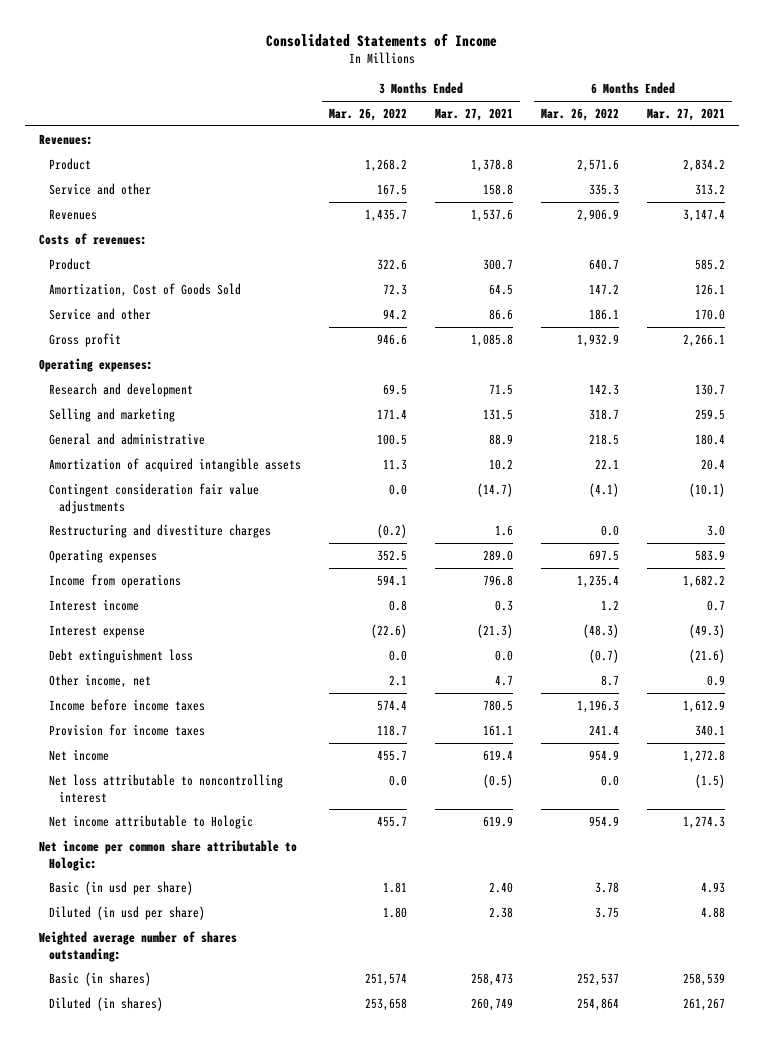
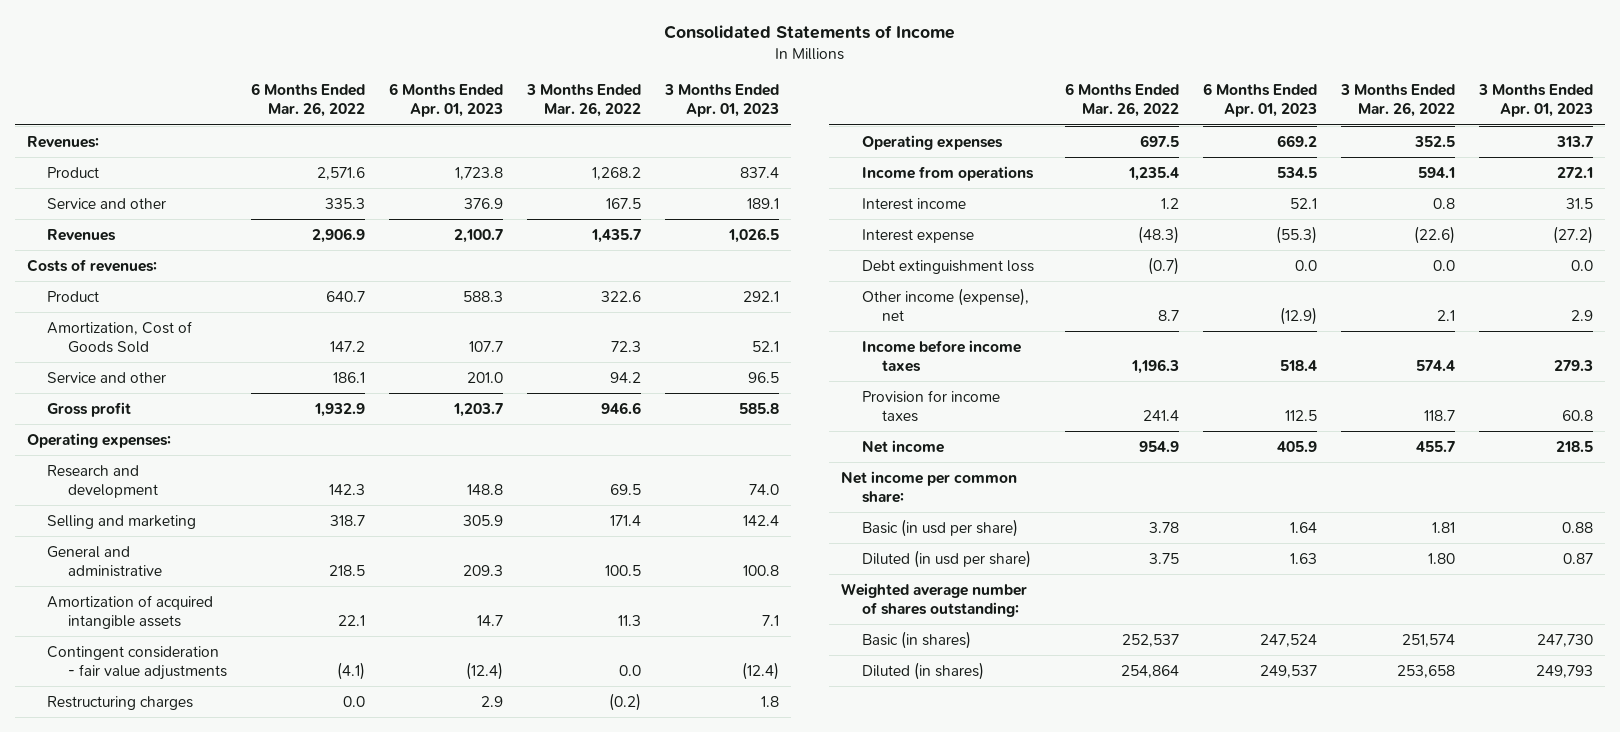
[435,107,514,121] Mar. 27, 2021 -> none
[647,107,726,121] Mar. 27, 2021 -> none
none -> [388,83,503,118] 6 Months Ended Apr. 01, 2023
none -> [663,84,779,118] 3 Months Ended Apr. 01, 2023
[49,482,260,514] Contingent consideration fair value adjustments -> [47,645,227,681] Contingent consideration - fair value adjustments
[49,523,272,538] Restructuring and divestiture charges -> [47,695,194,710] Restructuring charges
[49,673,152,688] Other income, net -> [861,287,1029,322] Other income (expense), net
[49,773,284,803] Net loss attributable to noncontrolling interest -> none
[49,814,254,829] Net income attributable to Hologic -> none
[39,839,298,871] Net income per common share attributable to Hologic: -> [840,470,1017,504] Net income per common share:

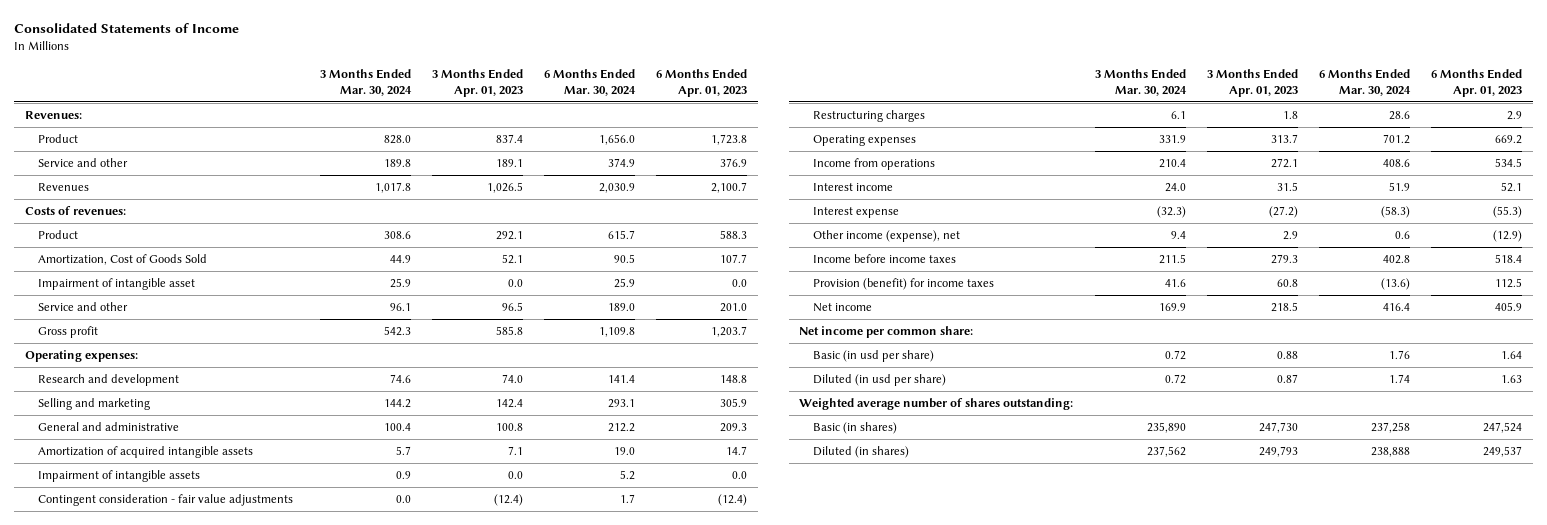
[250,83,365,118] 6 Months Ended Mar. 26, 2022 -> none
[525,84,641,118] 3 Months Ended Mar. 26, 2022 -> none
none -> [319,69,412,96] 3 Months Ended Mar. 30, 2024
none -> [544,69,637,96] 6 Months Ended Mar. 30, 2024
none -> [38,278,196,291] Impairment of intangible asset
none -> [38,470,201,483] Impairment of intangible assets
[861,259,1034,274] Debt extinguishment loss -> none
[861,389,1000,423] Provision for income taxes -> [813,278,995,291] Provision (benefit) for income taxes

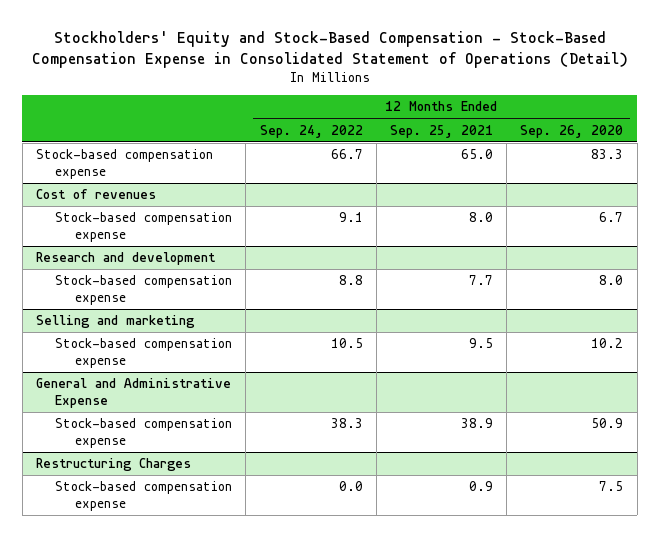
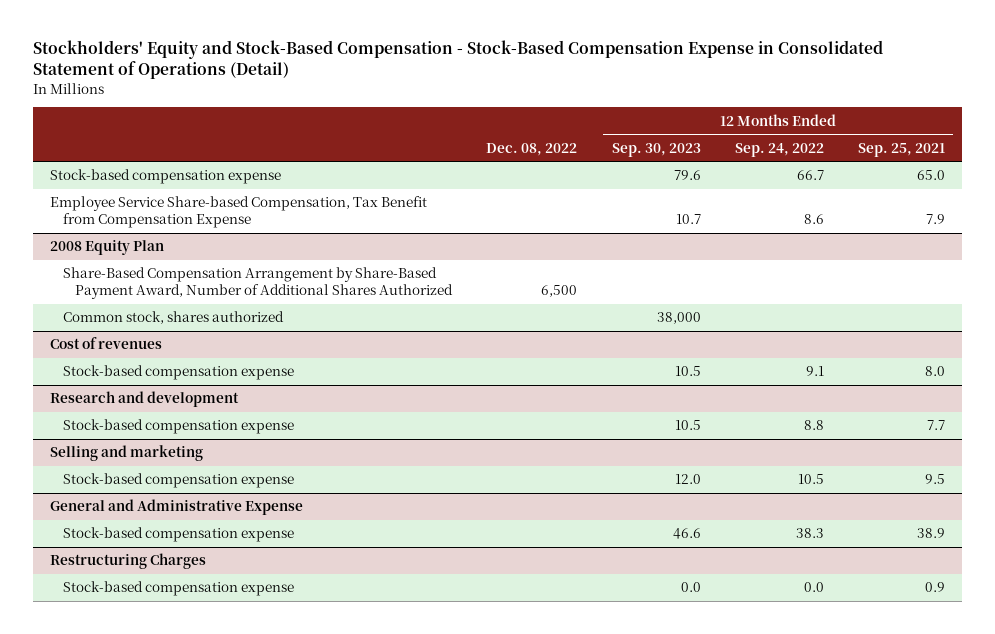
[520,124,624,138] Sep. 26, 2020 -> none
none -> [486,142,578,156] Dec. 08, 2022
none -> [611,142,701,157] Sep. 30, 2023
none -> [50,196,428,229] Employee Service Share-based Compensation, Tax Benefit from Compensation Expense
none -> [50,240,165,256] 2008 Equity Plan
none -> [62,267,454,300] Share-Based Compensation Arrangement by Share-Based Payment Award, Number of Additional Shares Authorized
none -> [62,311,284,325] Common stock, shares authorized

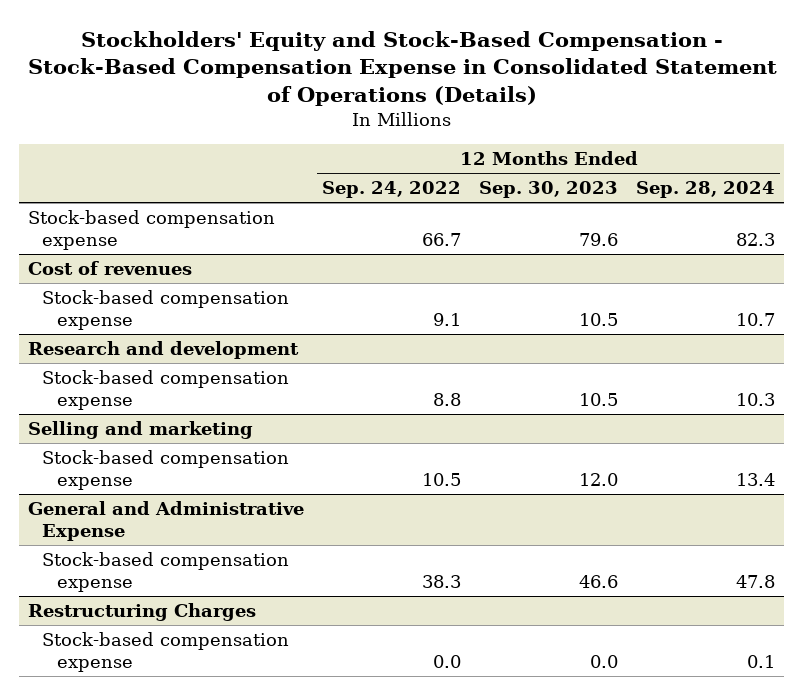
[33,40,884,80] Stockholders' Equity and Stock-Based Compensation - Stock-Based Compensation Expense in Consolidated Statement of Operations (Detail) -> [27,30,777,106] Stockholders' Equity and Stock-Based Compensation - Stock-Based Compensation Expense in Consolidated Statement of Operations (Details)
[486,142,578,156] Dec. 08, 2022 -> none
[857,142,945,157] Sep. 25, 2021 -> none
none -> [636,181,776,199] Sep. 28, 2024
[50,196,428,229] Employee Service Share-based Compensation, Tax Benefit from Compensation Expense -> none
[50,240,165,256] 2008 Equity Plan -> none
[62,267,454,300] Share-Based Compensation Arrangement by Share-Based Payment Award, Number of Additional Shares Authorized -> none
[62,311,284,325] Common stock, shares authorized -> none

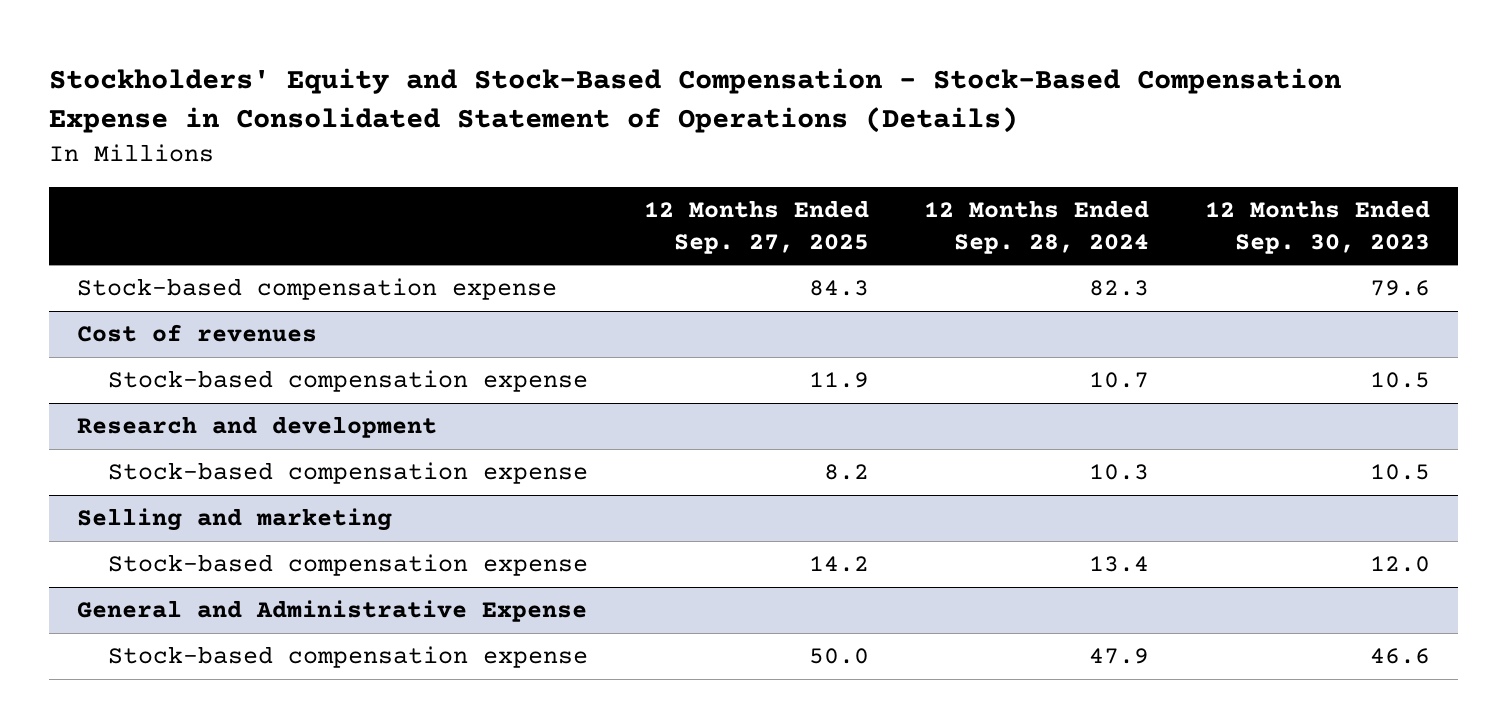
[321,181,461,199] Sep. 24, 2022 -> none
none -> [643,199,869,254] 12 Months Ended Sep. 27, 2025
[27,603,256,622] Restructuring Charges -> none
[42,632,290,672] Stock-based compensation expense -> none
[736,574,776,588] 47.8 -> [1089,648,1150,665] 47.9

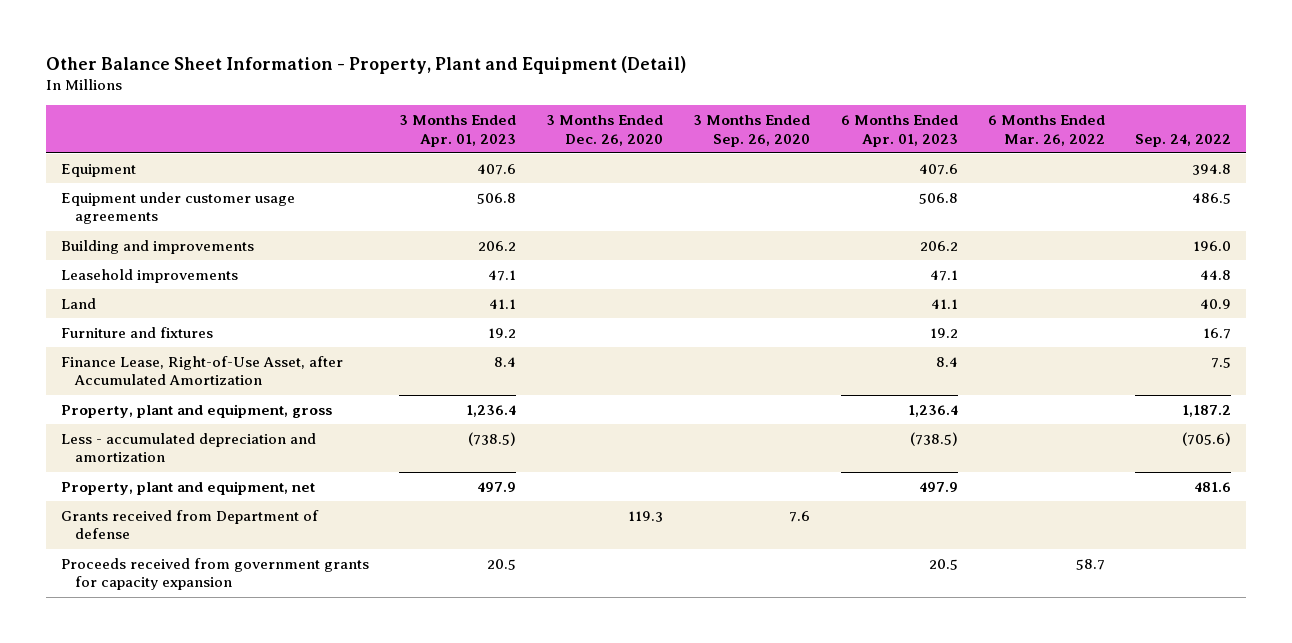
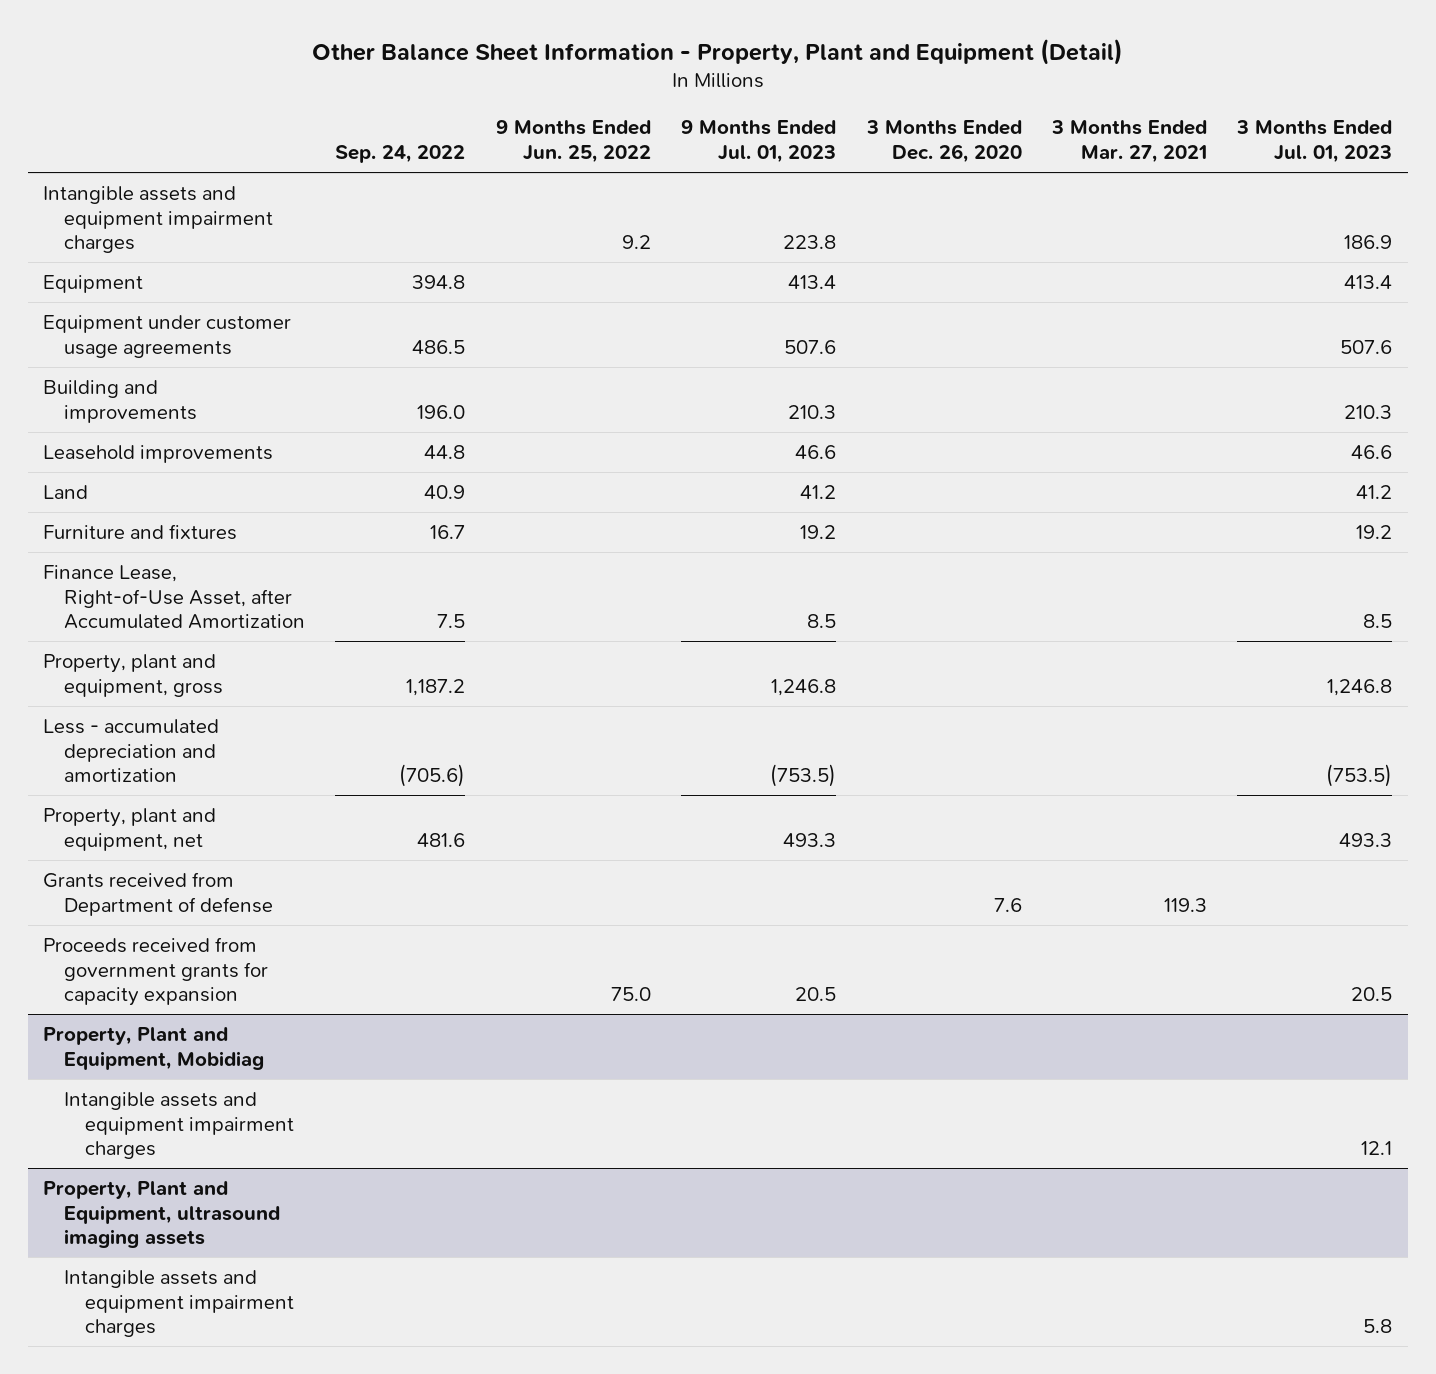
[399,115,517,147] 3 Months Ended Apr. 01, 2023 -> none
[693,115,811,147] 3 Months Ended Sep. 26, 2020 -> none
[840,115,958,147] 6 Months Ended Apr. 01, 2023 -> none
[987,115,1105,146] 6 Months Ended Mar. 26, 2022 -> none
none -> [495,120,651,164] 9 Months Ended Jun. 25, 2022
none -> [681,120,837,164] 9 Months Ended Jul. 01, 2023
none -> [1051,120,1208,164] 3 Months Ended Mar. 27, 2021
none -> [1236,120,1393,164] 3 Months Ended Jul. 01, 2023
none -> [43,185,274,254] Intangible assets and equipment impairment charges
[628,510,664,522] 119.3 -> [993,897,1022,912] 7.6
none -> [43,1026,265,1070] Property, Plant and Equipment, Mobidiag
none -> [64,1091,294,1160] Intangible assets and equipment impairment charges
none -> [43,1180,281,1249] Property, Plant and Equipment, ultrasound imaging assets
none -> [64,1269,294,1338] Intangible assets and equipment impairment charges

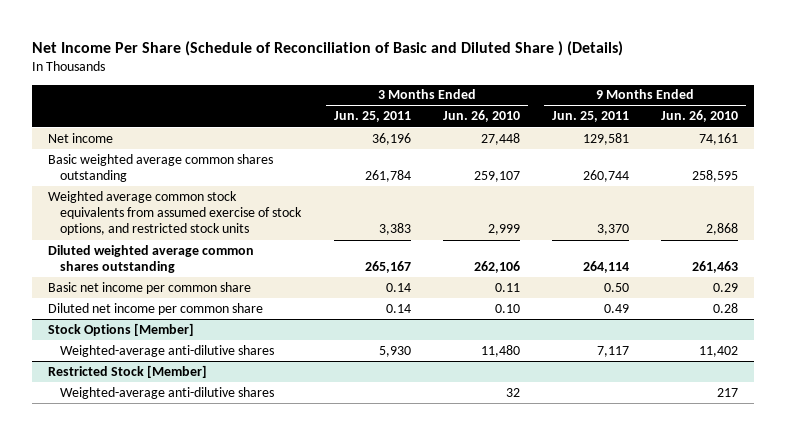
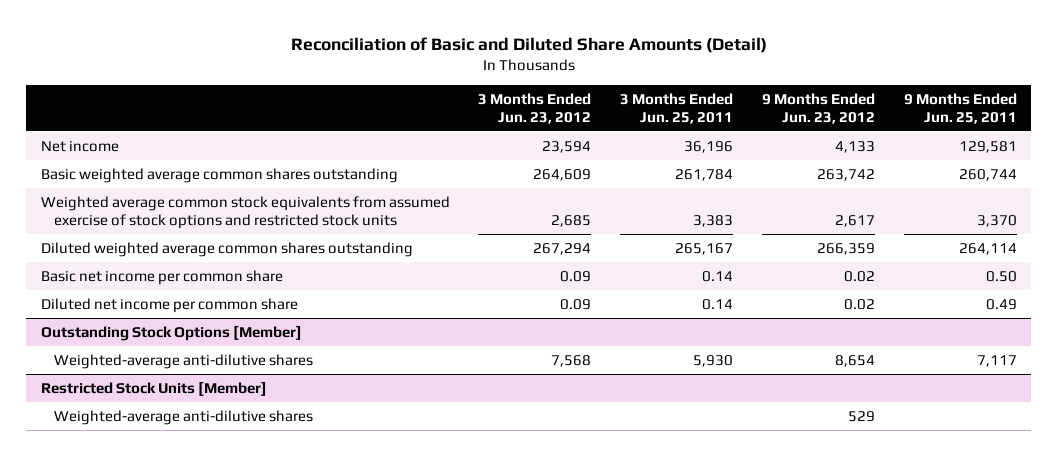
[31,40,623,56] Net Income Per Share (Schedule of Reconciliation of Basic and Diluted Share ) (Details) -> [290,36,767,53] Reconciliation of Basic and Diluted Share Amounts (Detail)
[442,110,520,123] Jun. 26, 2010 -> none
[660,110,738,123] Jun. 26, 2010 -> none
none -> [478,92,592,124] 3 Months Ended Jun. 23, 2012
none -> [761,92,875,124] 9 Months Ended Jun. 23, 2012
[47,190,303,236] Weighted average common stock equivalents from assumed exercise of stock options, and restricted stock units -> [40,196,450,229] Weighted average common stock equivalents from assumed exercise of stock options and restricted stock units
[47,322,194,336] Stock Options [Member] -> [40,325,302,342] Outstanding Stock Options [Member]
[47,364,207,378] Restricted Stock [Member] -> [40,381,267,397] Restricted Stock Units [Member]

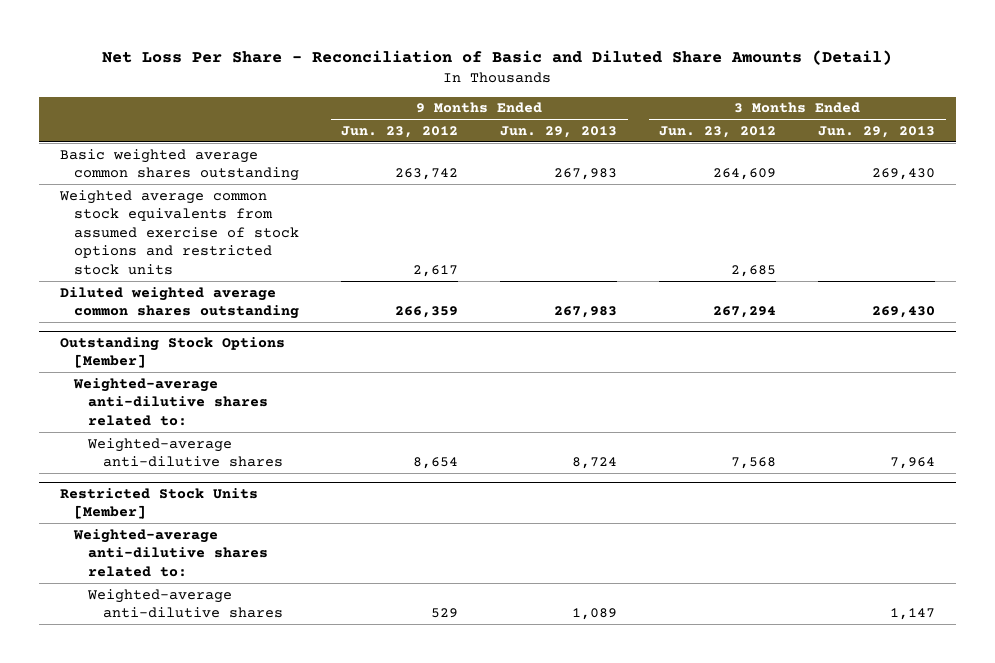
[290,36,767,53] Reconciliation of Basic and Diluted Share Amounts (Detail) -> [102,49,893,65] Net Loss Per Share - Reconciliation of Basic and Diluted Share Amounts (Detail)
[620,92,734,124] 3 Months Ended Jun. 25, 2011 -> none
[903,92,1017,124] 9 Months Ended Jun. 25, 2011 -> none
none -> [500,125,618,138] Jun. 29, 2013
none -> [818,125,936,138] Jun. 29, 2013
[40,141,119,153] Net income -> none
[40,270,283,286] Basic net income per common share -> none
[40,298,298,314] Diluted net income per common share -> none
none -> [72,377,269,426] Weighted-average anti-dilutive shares related to:
none -> [72,528,269,577] Weighted-average anti-dilutive shares related to:

